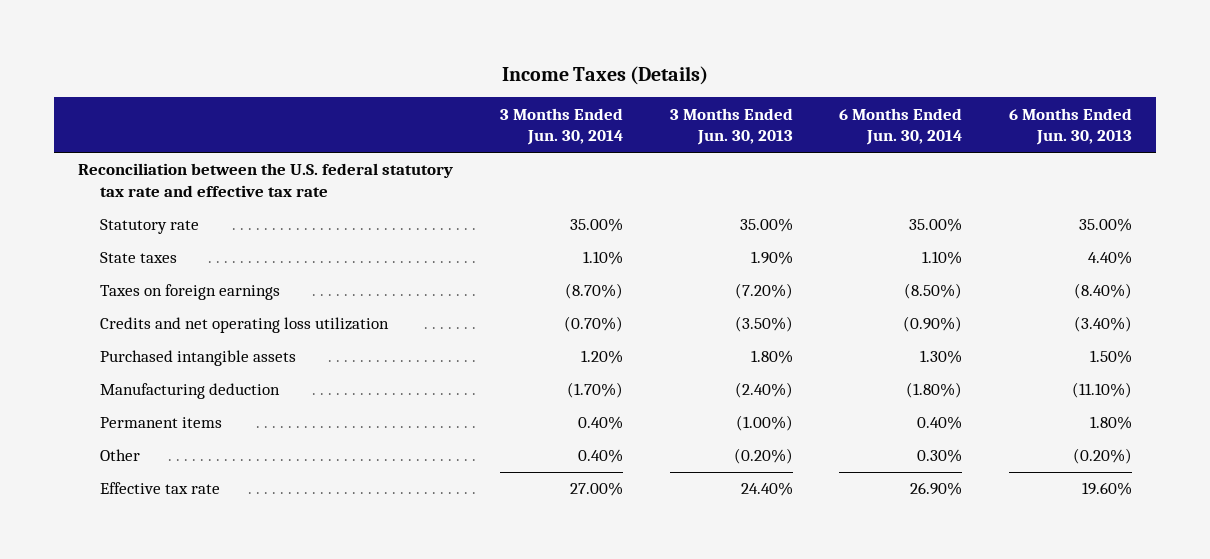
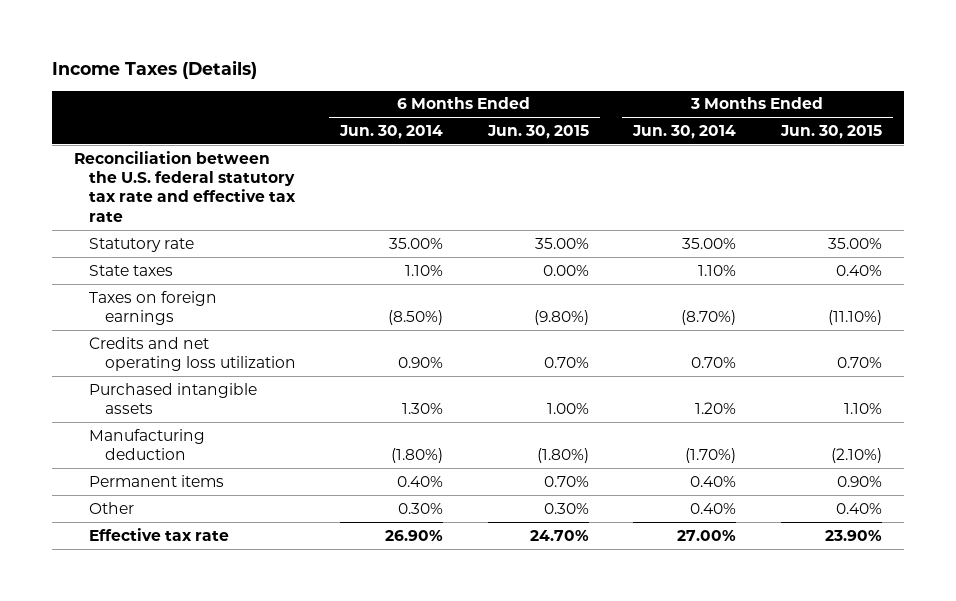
[669,107,793,146] 3 Months Ended Jun. 30, 2013 -> none
[1009,107,1133,146] 6 Months Ended Jun. 30, 2013 -> none
none -> [486,125,589,140] Jun. 30, 2015
none -> [779,125,882,140] Jun. 30, 2015
[563,316,623,333] (0.70%) -> [691,357,737,369] 0.70%
[903,316,963,333] (0.90%) -> [398,357,444,369] 0.90%

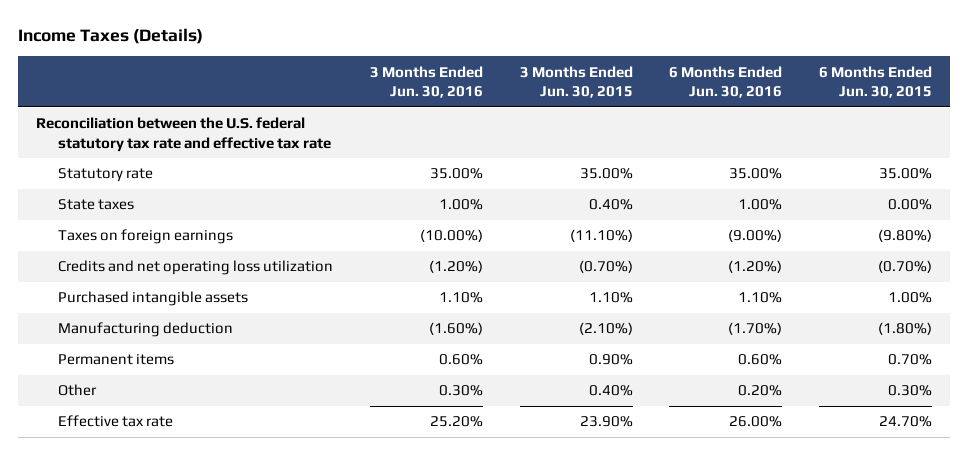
[339,125,444,140] Jun. 30, 2014 -> none
[632,125,737,140] Jun. 30, 2014 -> none
none -> [369,65,483,99] 3 Months Ended Jun. 30, 2016
none -> [669,65,783,99] 6 Months Ended Jun. 30, 2016
[543,357,589,369] 0.70% -> [877,260,932,274] (0.70%)
[836,357,882,369] 0.70% -> [578,260,633,274] (0.70%)

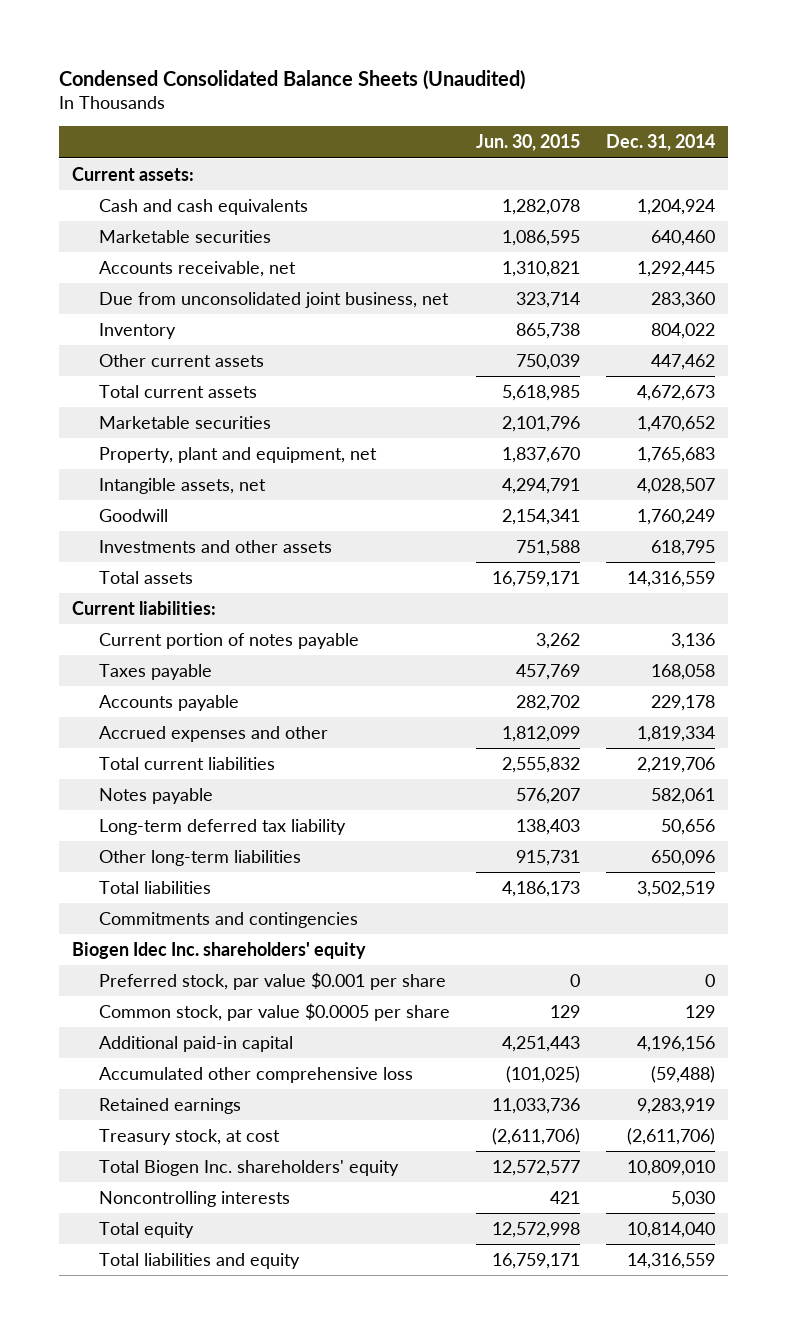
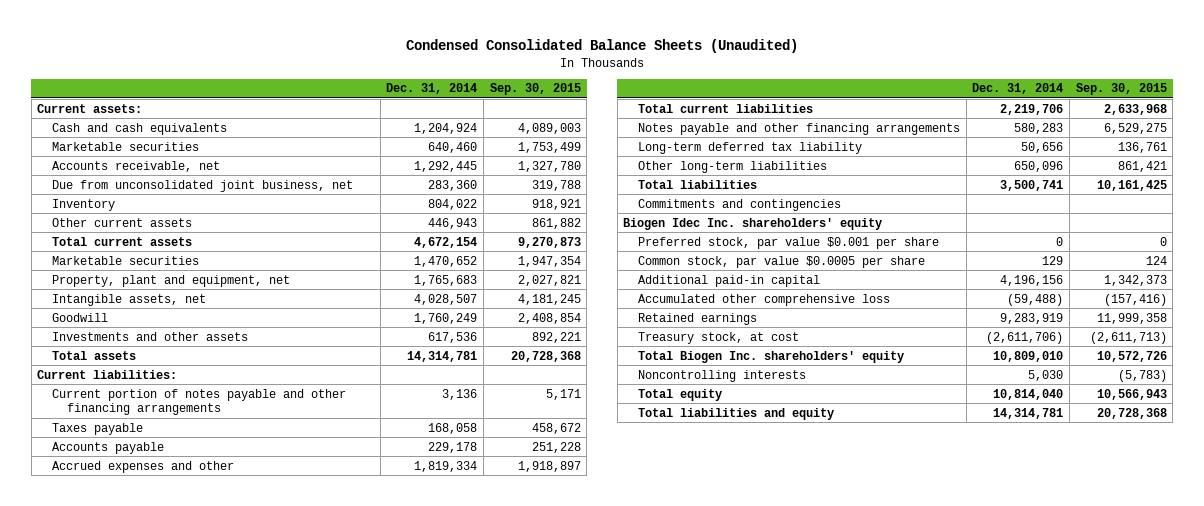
[475,134,580,152] Jun. 30, 2015 -> none
none -> [489,83,581,96] Sep. 30, 2015
[650,353,715,370] 447,462 -> [428,217,478,229] 446,943
[636,384,715,401] 4,672,673 -> [414,236,478,248] 4,672,154
[650,539,715,556] 618,795 -> [428,331,478,343] 617,536
[626,570,715,587] 14,316,559 -> [407,350,478,362] 14,314,781
[98,632,359,649] Current portion of notes payable -> [52,388,347,416] Current portion of notes payable and other financing arrangements
[98,787,213,804] Notes payable -> [638,122,961,135] Notes payable and other financing arrangements
[650,787,715,804] 582,061 -> [1014,122,1064,134] 580,283
[636,880,715,897] 3,502,519 -> [1000,179,1064,191] 3,500,741
[626,1252,715,1269] 14,316,559 -> [993,407,1064,419] 14,314,781

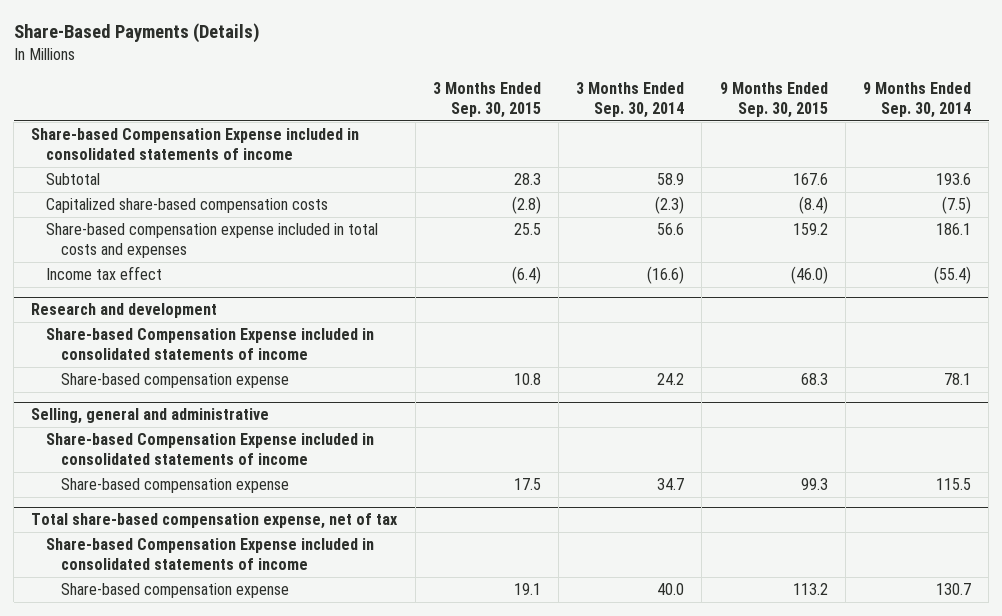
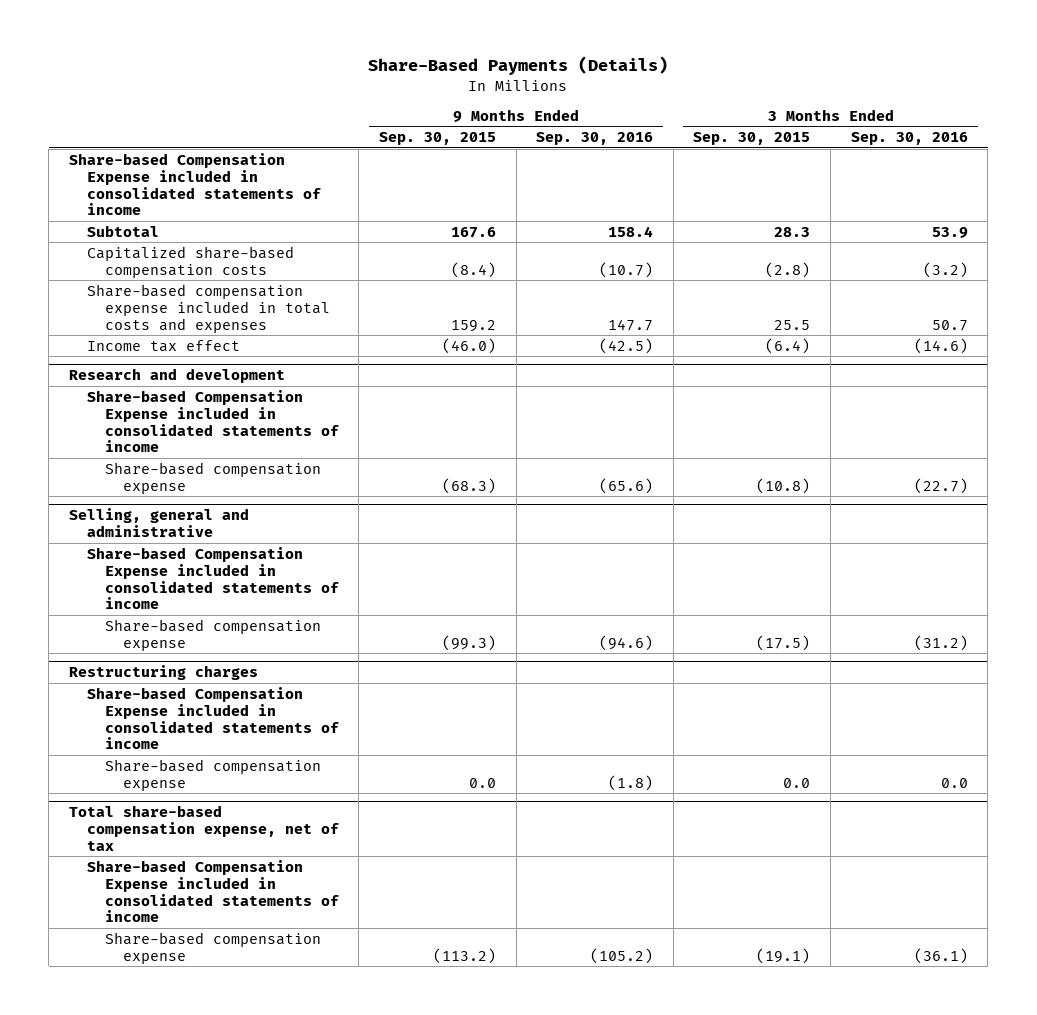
[576,81,685,118] 3 Months Ended Sep. 30, 2014 -> none
[863,81,972,118] 9 Months Ended Sep. 30, 2014 -> none
none -> [536,132,654,146] Sep. 30, 2016
none -> [850,132,968,146] Sep. 30, 2016
[513,372,541,385] 10.8 -> [756,477,811,494] (10.8)
[800,372,828,385] 68.3 -> [442,477,497,494] (68.3)
[513,477,541,490] 17.5 -> [756,634,811,651] (17.5)
[800,477,828,490] 99.3 -> [442,634,497,651] (99.3)
none -> [68,665,258,681] Restructuring charges
none -> [86,686,339,750] Share-based Compensation Expense included in consolidated statements of income
none -> [104,758,321,791] Share-based compensation expense
[513,582,541,595] 19.1 -> [756,947,811,964] (19.1)
[792,582,828,595] 113.2 -> [433,947,497,964] (113.2)

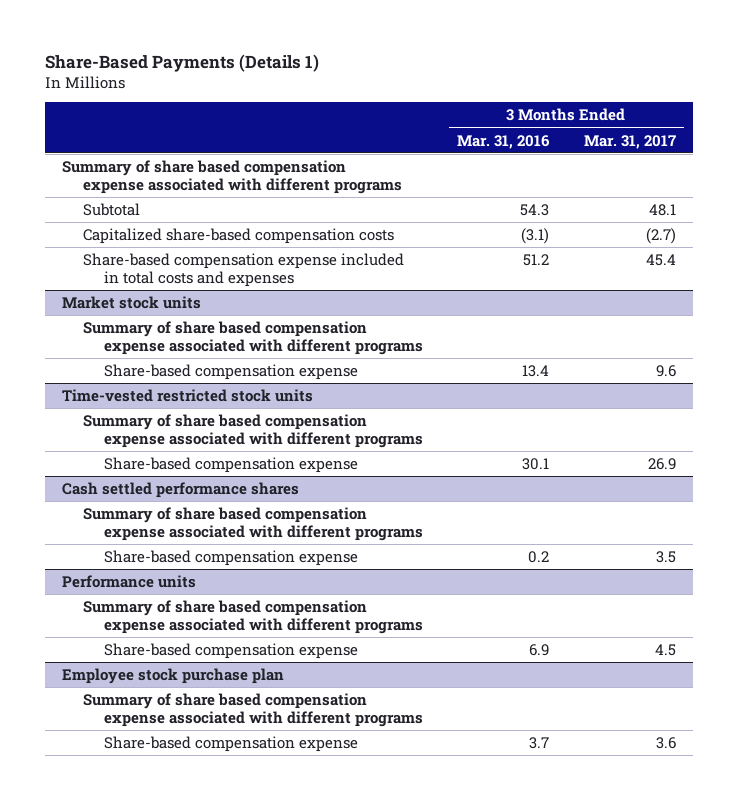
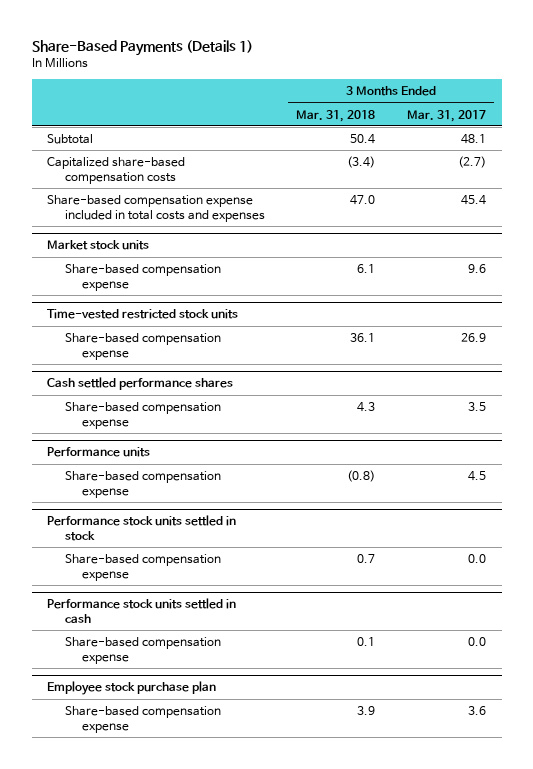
[457,134,551,149] Mar. 31, 2016 -> none
none -> [296,109,376,122] Mar. 31, 2018
[61,159,402,194] Summary of share based compensation expense associated with different programs -> none
[82,320,423,355] Summary of share based compensation expense associated with different programs -> none
[82,413,423,448] Summary of share based compensation expense associated with different programs -> none
[82,506,423,541] Summary of share based compensation expense associated with different programs -> none
[82,599,423,634] Summary of share based compensation expense associated with different programs -> none
none -> [47,515,237,542] Performance stock units settled in stock
none -> [64,554,221,581] Share-based compensation expense
none -> [47,598,237,624] Performance stock units settled in cash
none -> [64,637,221,664] Share-based compensation expense
[82,692,423,727] Summary of share based compensation expense associated with different programs -> none

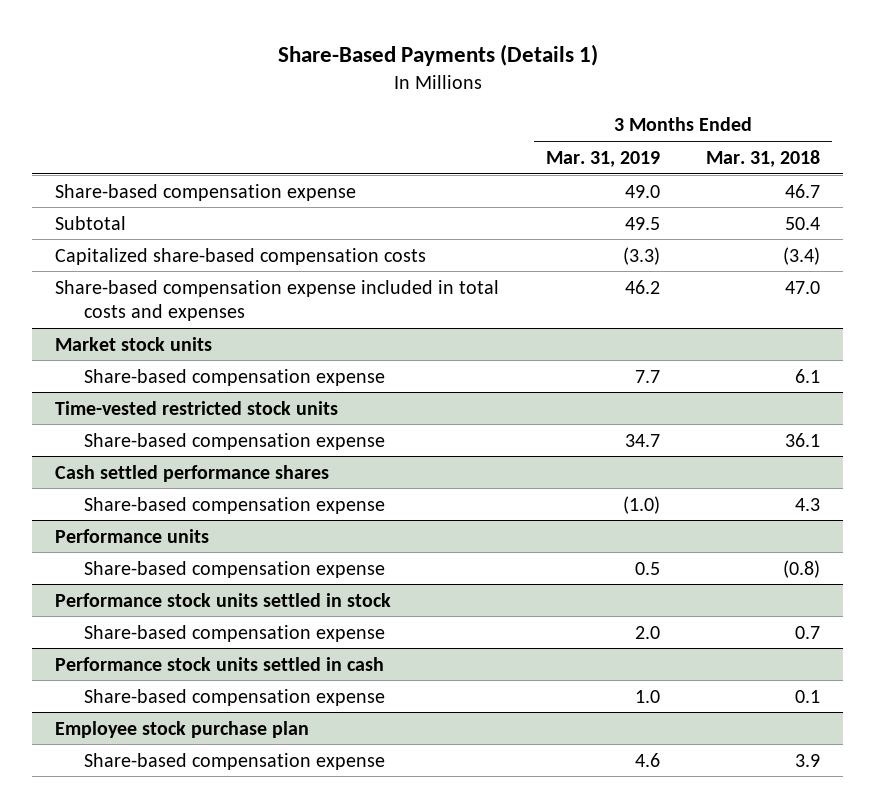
[406,109,486,122] Mar. 31, 2017 -> none
none -> [545,150,660,167] Mar. 31, 2019
none -> [55,183,357,201] Share-based compensation expense

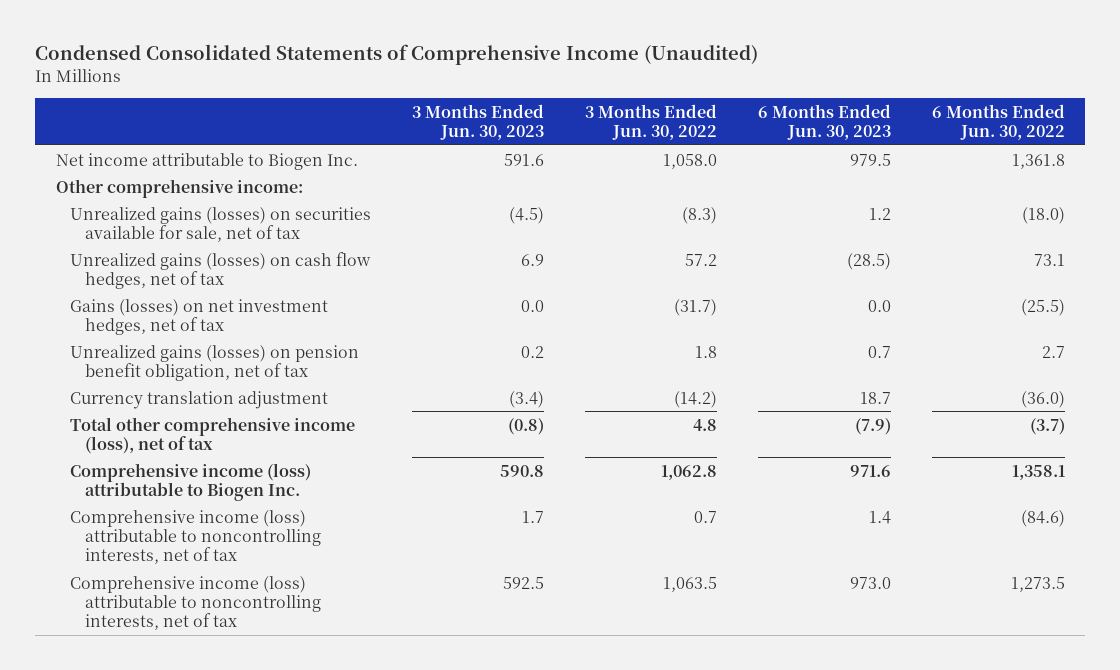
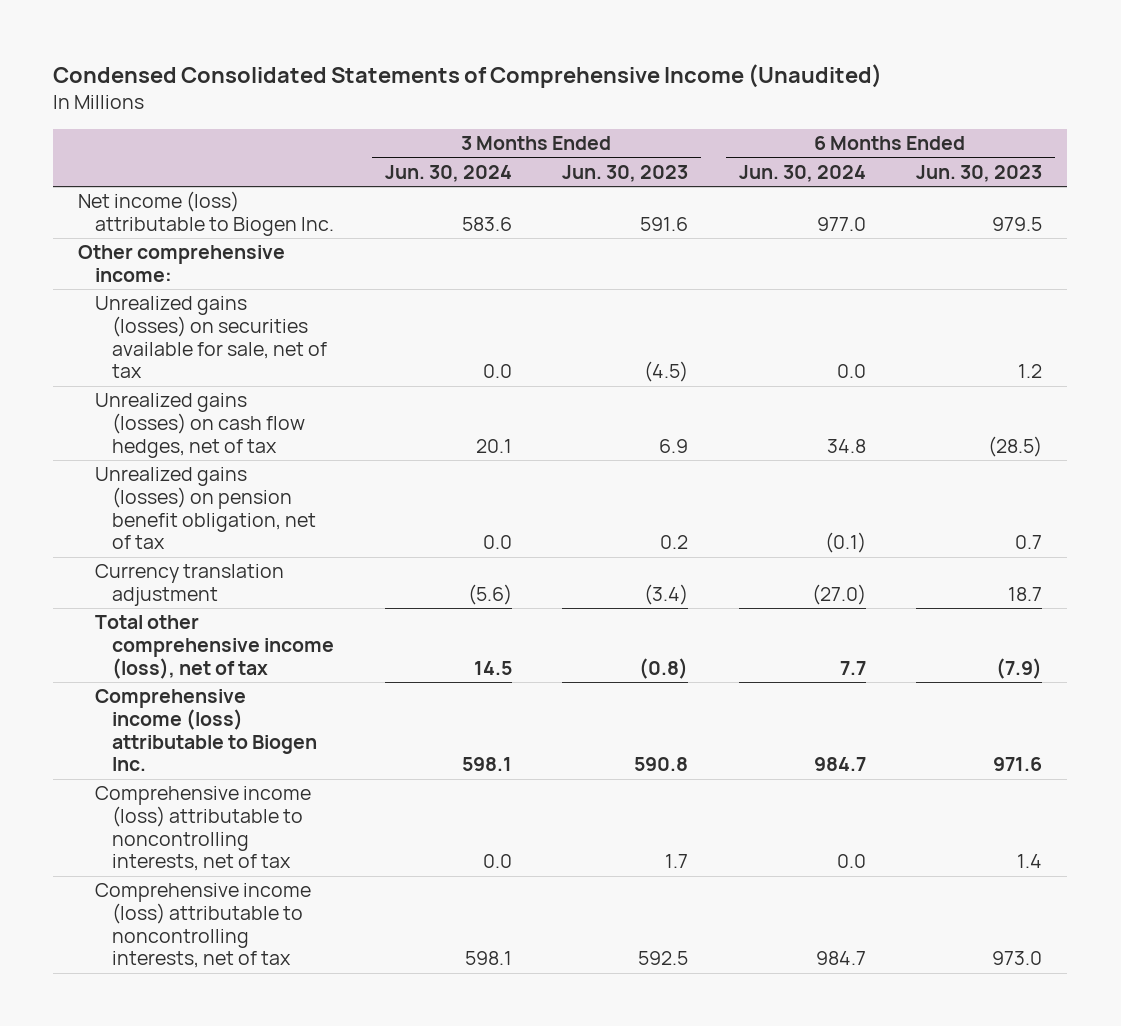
[585,103,718,141] 3 Months Ended Jun. 30, 2022 -> none
[931,103,1065,141] 6 Months Ended Jun. 30, 2022 -> none
none -> [384,164,512,182] Jun. 30, 2024
none -> [738,164,866,182] Jun. 30, 2024
[55,152,358,170] Net income attributable to Biogen Inc. -> [78,191,335,237] Net income (loss) attributable to Biogen Inc.
[70,298,329,335] Gains (losses) on net investment hedges, net of tax -> none

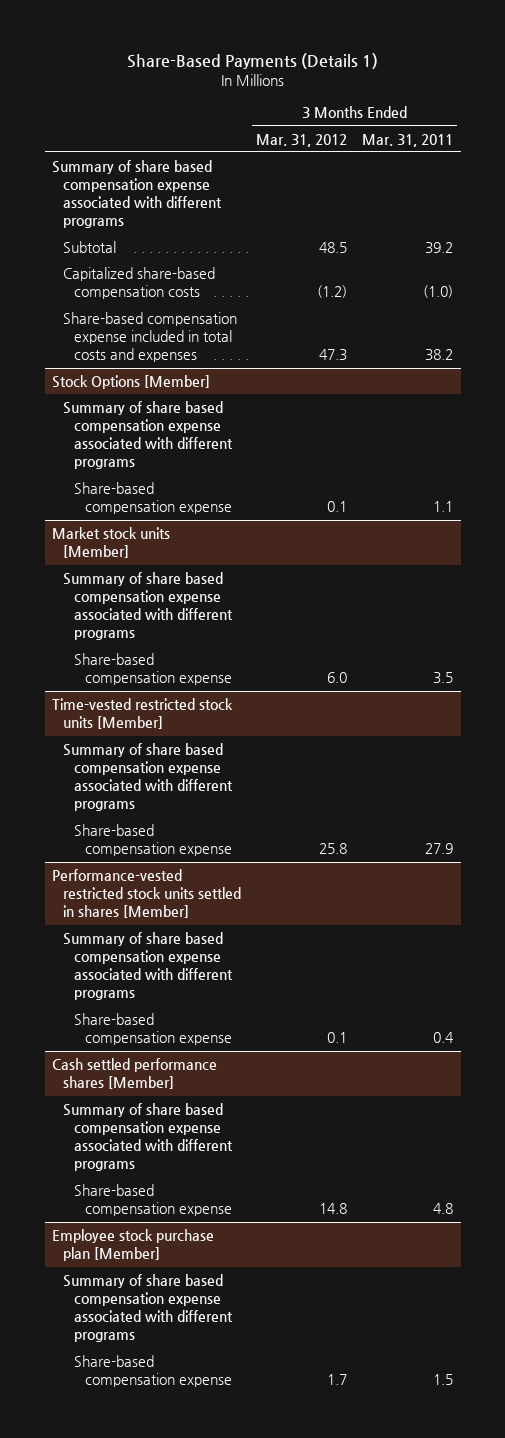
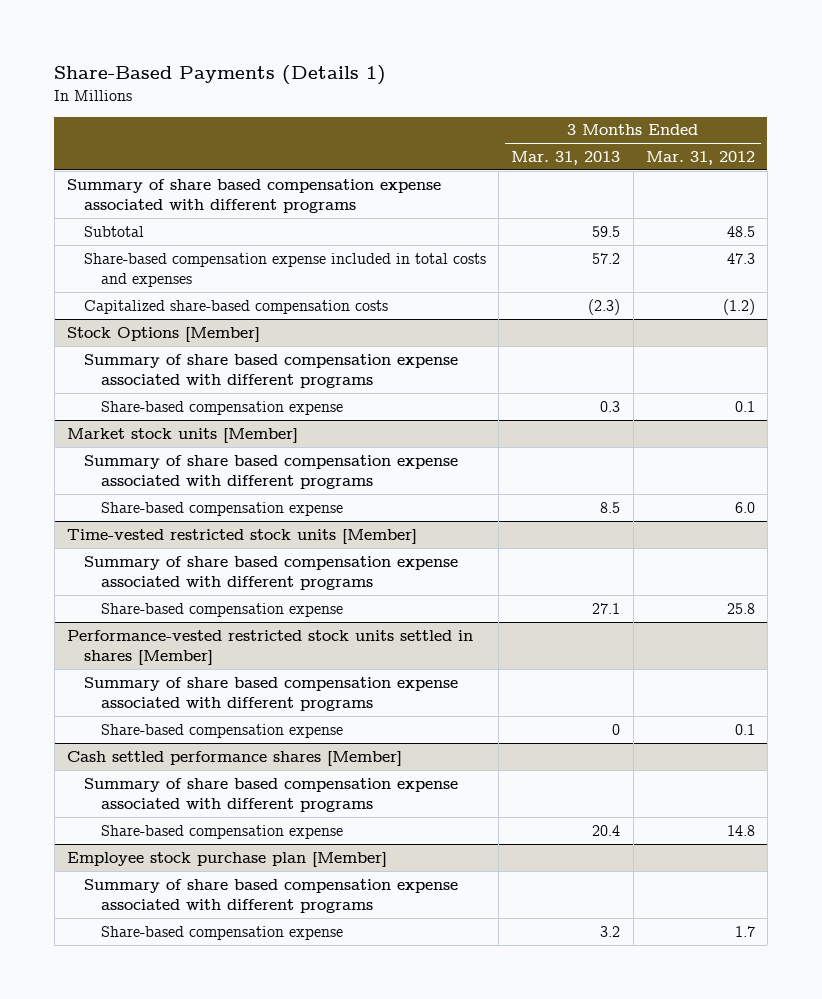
[362,133,454,147] Mar. 31, 2011 -> none
none -> [511,150,621,165] Mar. 31, 2013
[63,267,216,300] Capitalized share-based compensation costs -> [83,299,388,314] Capitalized share-based compensation costs

